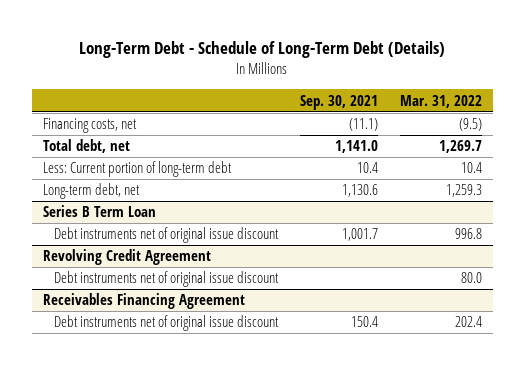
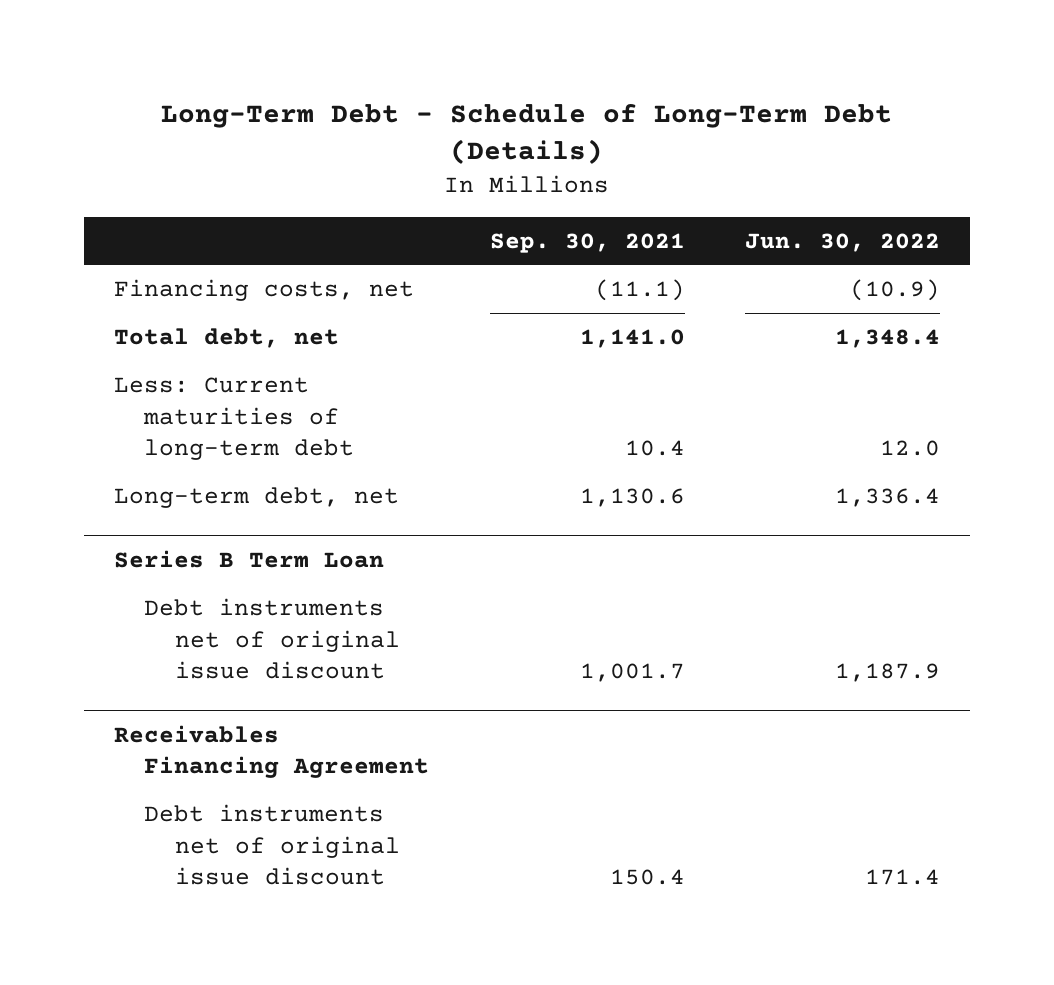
[400,94,483,108] Mar. 31, 2022 -> none
none -> [744,232,940,252] Jun. 30, 2022
[42,161,232,178] Less: Current portion of long-term debt -> [114,376,355,461] Less: Current maturities of long-term debt
[42,249,211,266] Revolving Credit Agreement -> none
[54,271,280,288] Debt instruments net of original issue discount -> none

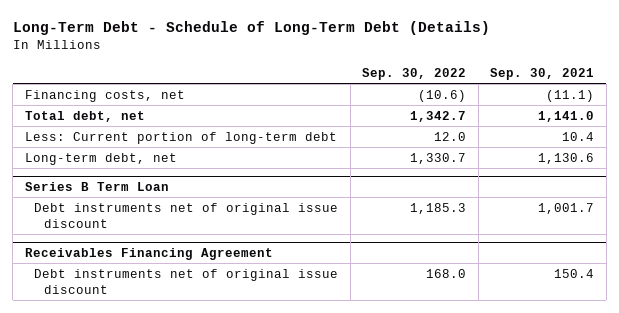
[744,232,940,252] Jun. 30, 2022 -> none
none -> [362,67,467,80] Sep. 30, 2022
[114,376,355,461] Less: Current maturities of long-term debt -> [24,131,337,144] Less: Current portion of long-term debt

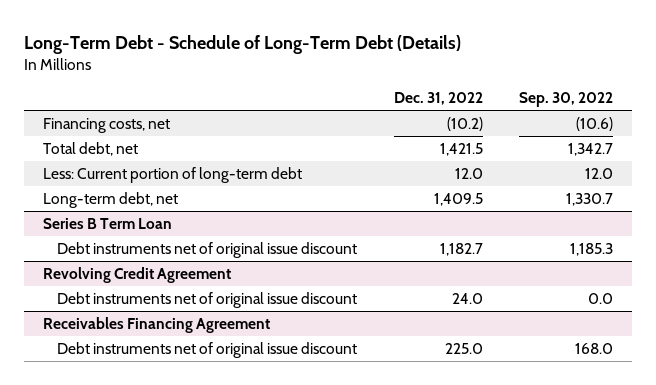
[490,67,595,80] Sep. 30, 2021 -> none
none -> [393,92,483,106] Dec. 31, 2022
none -> [42,266,231,283] Revolving Credit Agreement
none -> [56,291,357,308] Debt instruments net of original issue discount

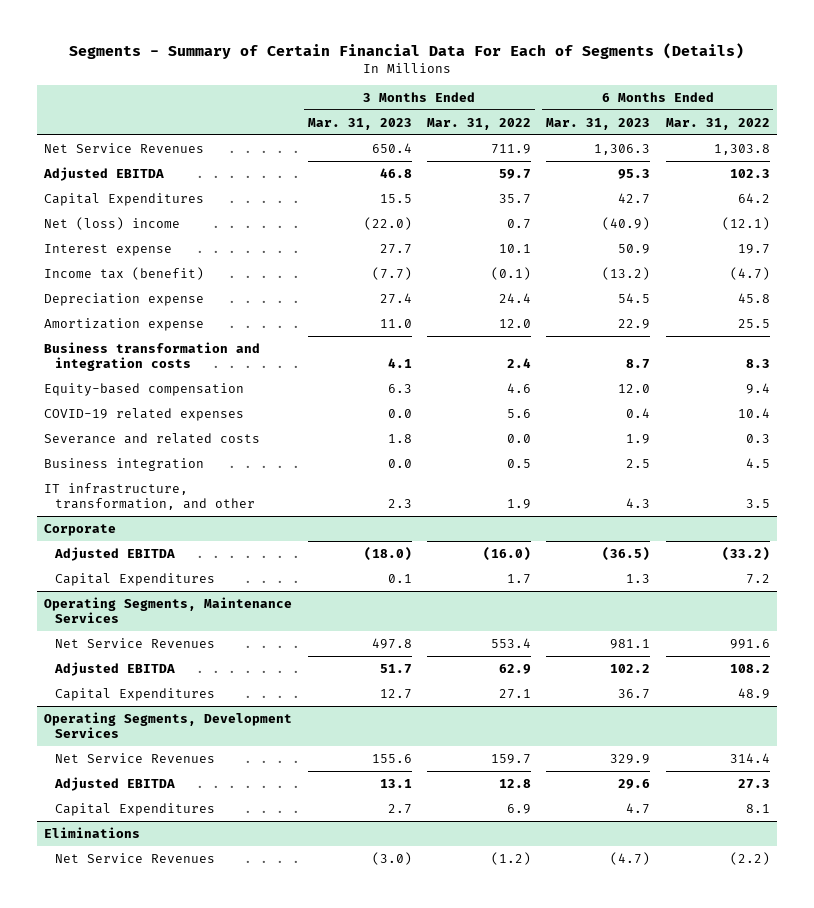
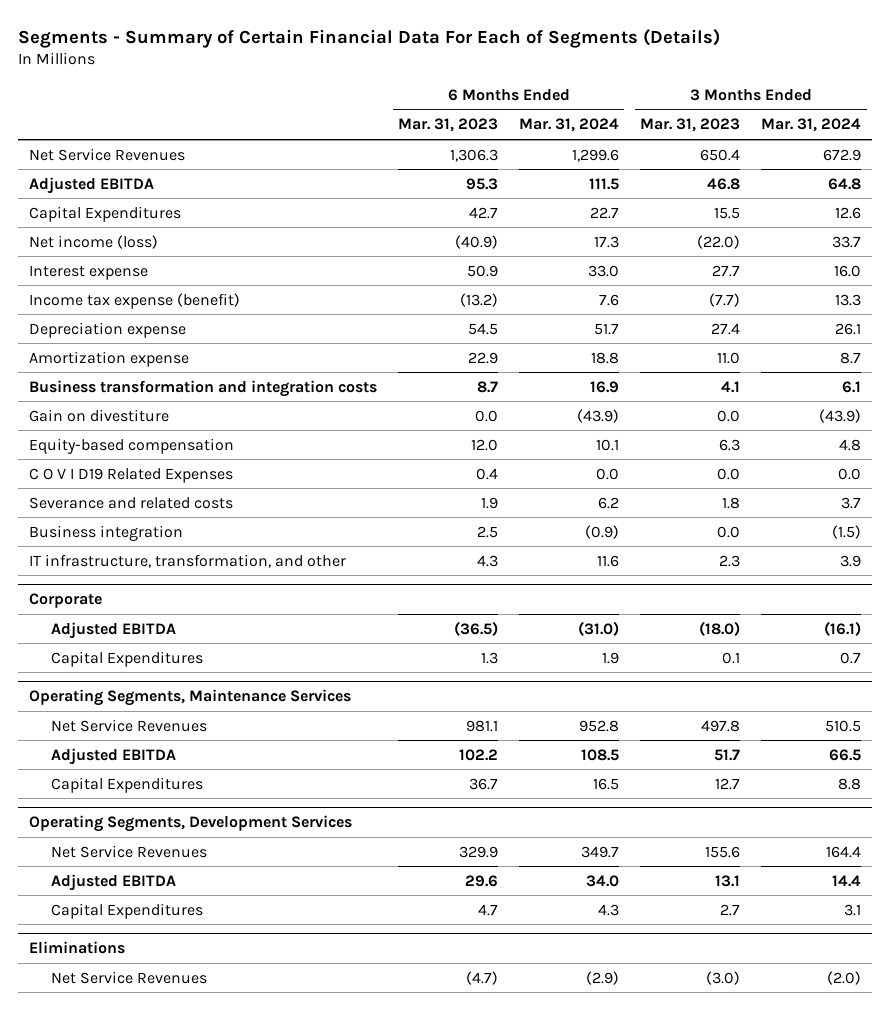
[426,117,531,130] Mar. 31, 2022 -> none
[665,117,770,130] Mar. 31, 2022 -> none
none -> [519,118,620,133] Mar. 31, 2024
none -> [761,118,862,133] Mar. 31, 2024
[44,216,181,230] Net (loss) income -> [28,234,158,249] Net income (loss)
[44,266,205,280] Income tax (benefit) -> [28,292,240,309] Income tax expense (benefit)
none -> [28,408,169,422] Gain on divestiture
[44,407,245,421] COVID-19 related expenses -> [28,467,233,483] C O V I D19 Related Expenses

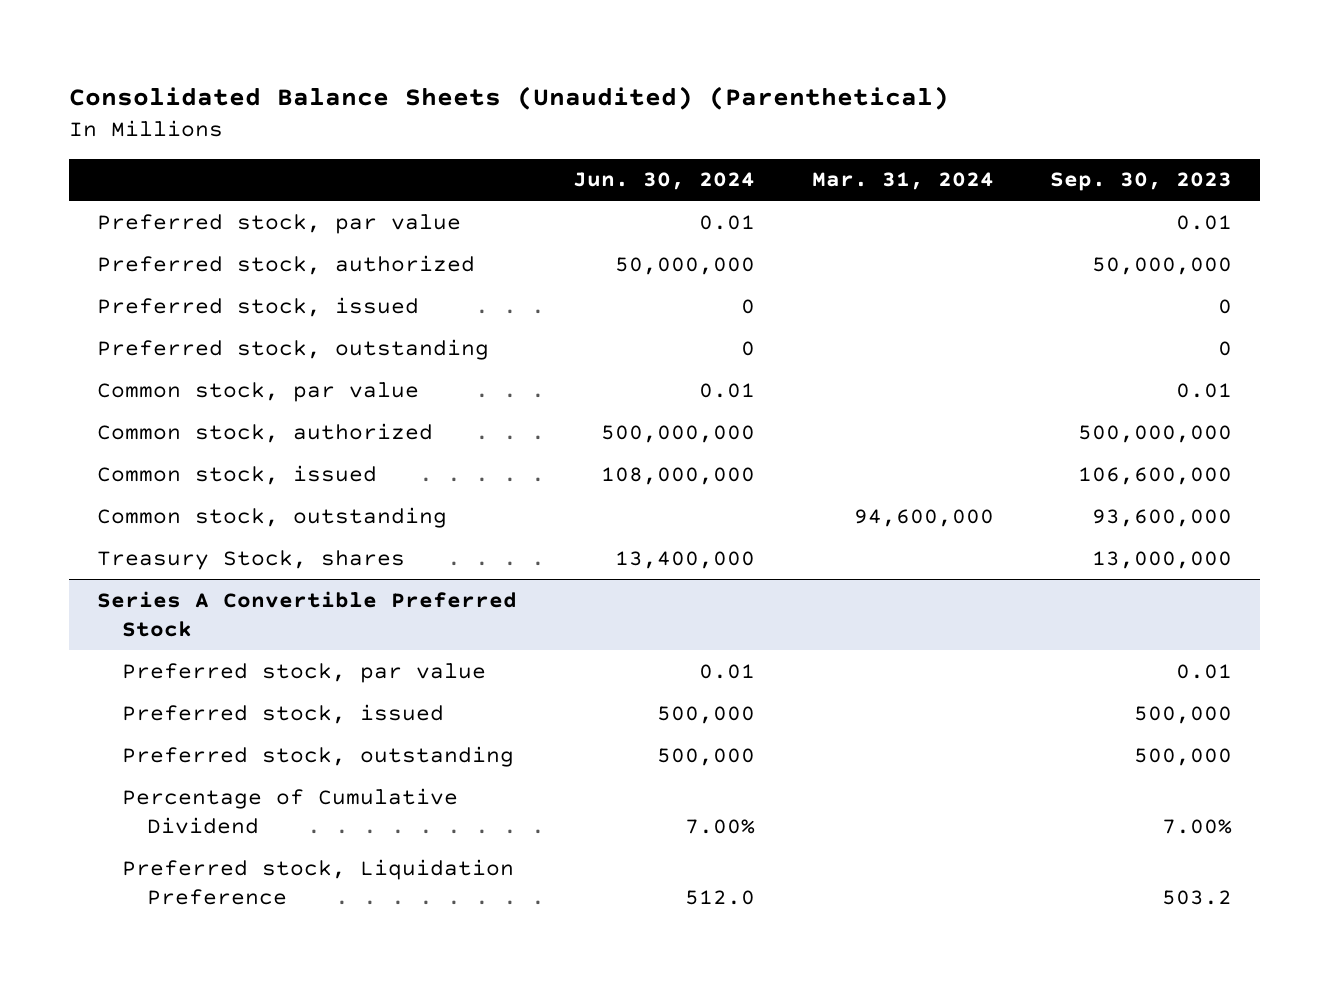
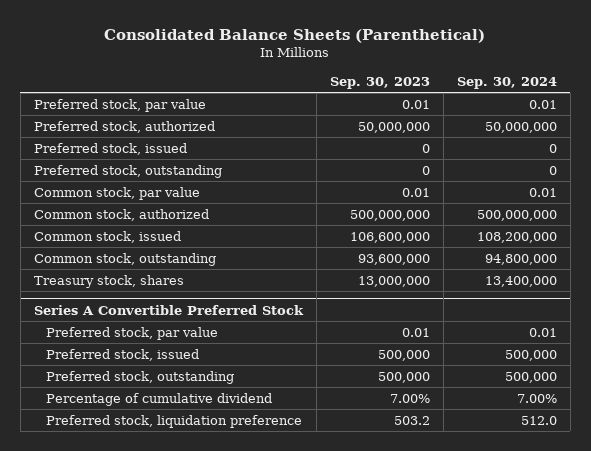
[69,85,950,110] Consolidated Balance Sheets (Unaudited) (Parenthetical) -> [104,29,486,44] Consolidated Balance Sheets (Parenthetical)
[573,172,756,191] Jun. 30, 2024 -> none
[811,172,994,191] Mar. 31, 2024 -> none
none -> [456,76,557,89] Sep. 30, 2024
[97,549,406,570] Treasury Stock, shares -> [33,274,184,288] Treasury stock, shares
[122,787,459,835] Percentage of Cumulative Dividend -> [45,392,272,406] Percentage of cumulative dividend
[122,858,515,906] Preferred stock, Liquidation Preference -> [45,414,302,428] Preferred stock, liquidation preference

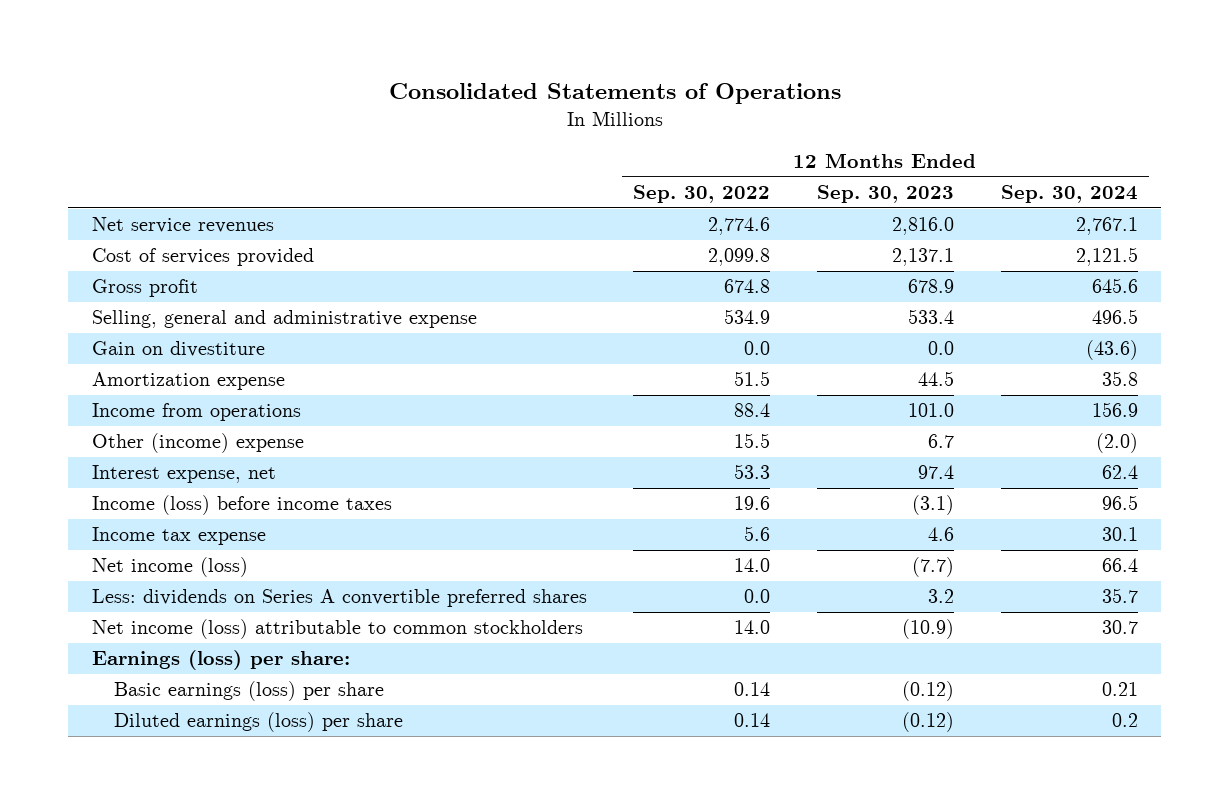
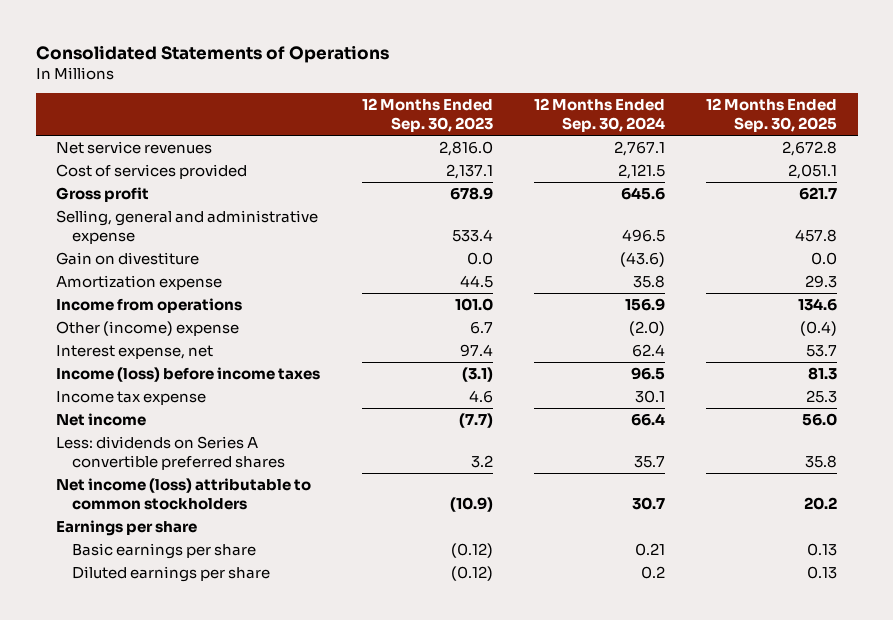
[633,185,771,204] Sep. 30, 2022 -> none
none -> [706,98,838,133] 12 Months Ended Sep. 30, 2025
[91,557,248,578] Net income (loss) -> [56,412,147,426] Net income
[91,650,350,671] Earnings (loss) per share: -> [56,519,198,536] Earnings per share
[114,681,385,702] Basic earnings (loss) per share -> [72,542,257,559] Basic earnings per share
[114,712,404,733] Diluted earnings (loss) per share -> [72,565,271,582] Diluted earnings per share

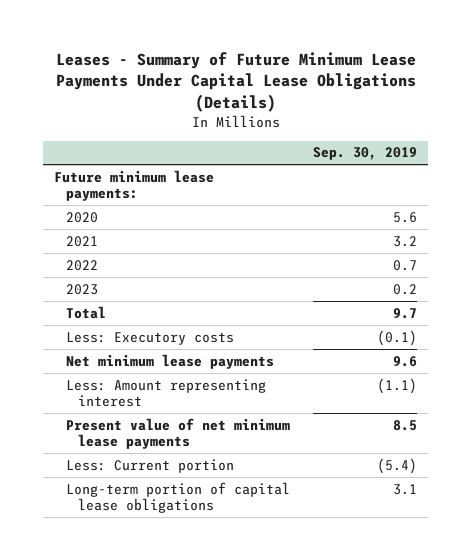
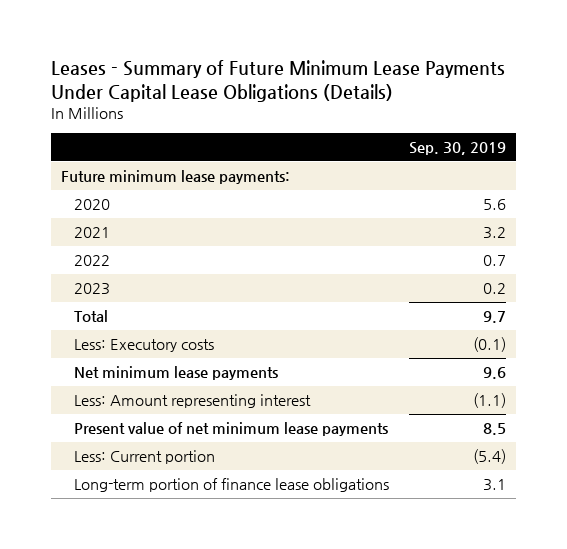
[66,481,291,514] Long-term portion of capital lease obligations -> [73,478,389,493] Long-term portion of finance lease obligations

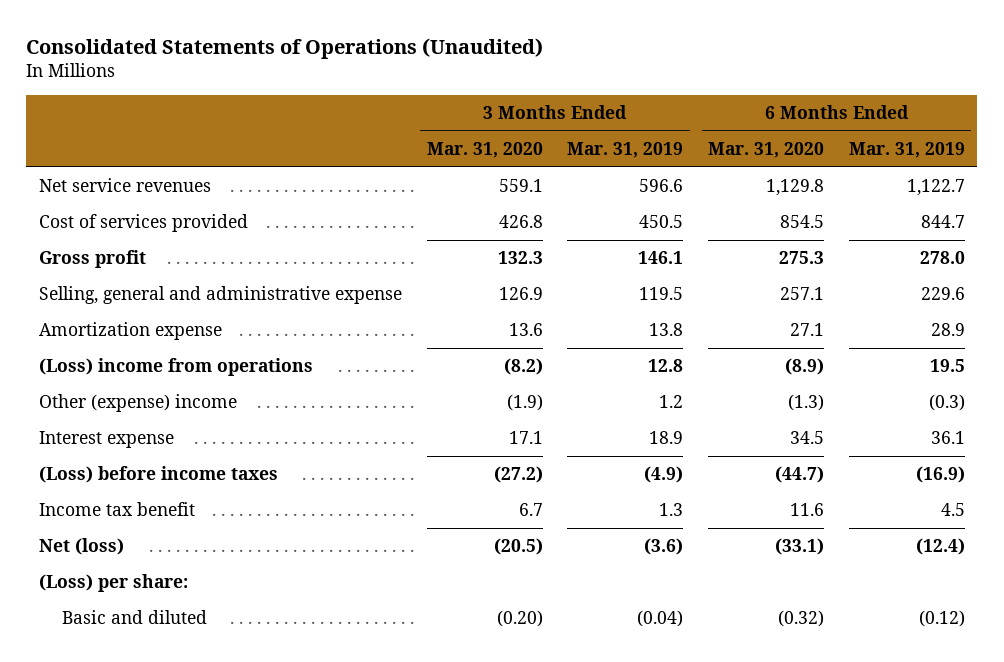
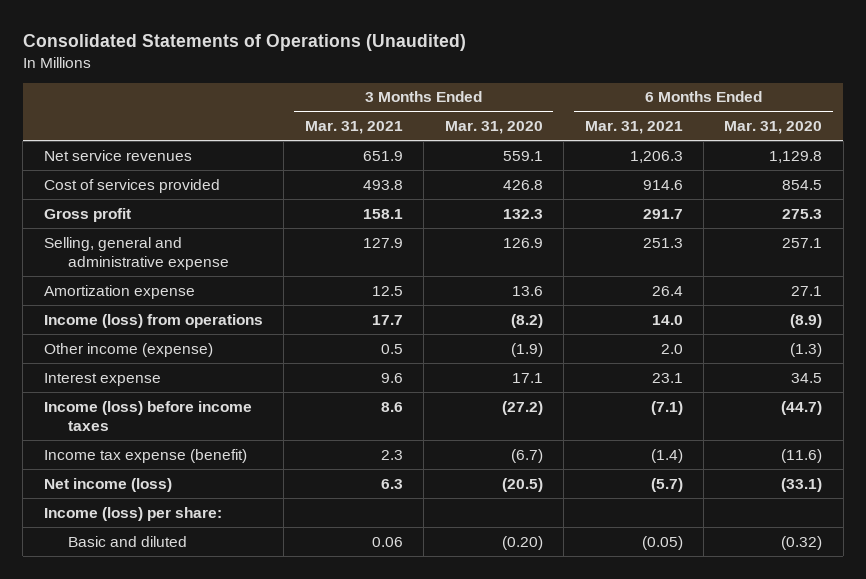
[567,142,684,159] Mar. 31, 2019 -> none
[849,142,966,159] Mar. 31, 2019 -> none
none -> [304,121,403,135] Mar. 31, 2021
none -> [584,121,683,135] Mar. 31, 2021
[38,358,313,377] (Loss) income from operations -> [43,313,263,328] Income (loss) from operations
[38,394,237,413] Other (expense) income -> [43,342,213,357] Other income (expense)
[38,466,278,484] (Loss) before income taxes -> [43,400,252,431] Income (loss) before income taxes
[38,502,195,517] Income tax benefit -> [43,448,247,463] Income tax expense (benefit)
[518,503,543,517] 6.7 -> [510,448,543,463] (6.7)
[790,503,825,517] 11.6 -> [781,448,823,463] (11.6)
[38,538,124,556] Net (loss) -> [43,477,172,492] Net income (loss)
[38,574,188,593] (Loss) per share: -> [43,506,222,521] Income (loss) per share:

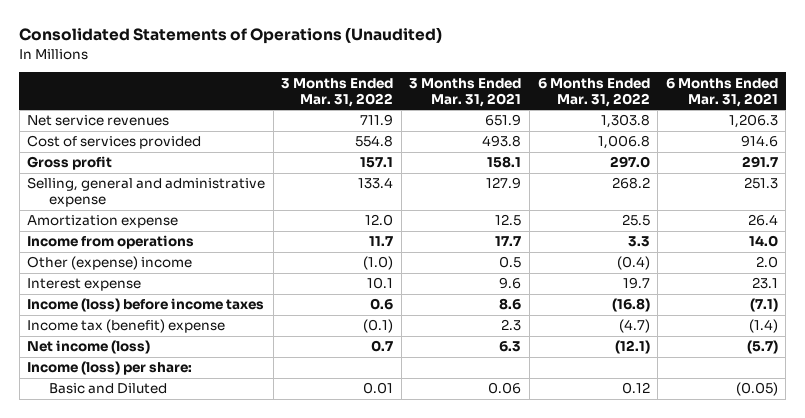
[444,121,543,135] Mar. 31, 2020 -> none
[724,121,823,135] Mar. 31, 2020 -> none
none -> [281,77,394,107] 3 Months Ended Mar. 31, 2022
none -> [537,77,650,107] 6 Months Ended Mar. 31, 2022
[43,313,263,328] Income (loss) from operations -> [27,235,195,250] Income from operations
[43,342,213,357] Other income (expense) -> [27,256,193,271] Other (expense) income
[43,448,247,463] Income tax expense (benefit) -> [27,319,226,334] Income tax (benefit) expense
[68,535,188,547] Basic and diluted -> [48,383,167,395] Basic and Diluted

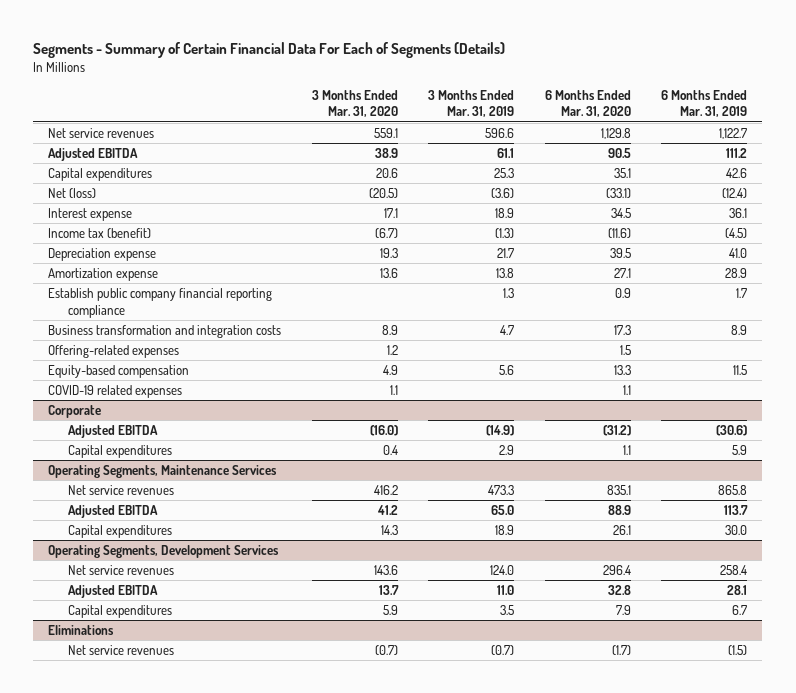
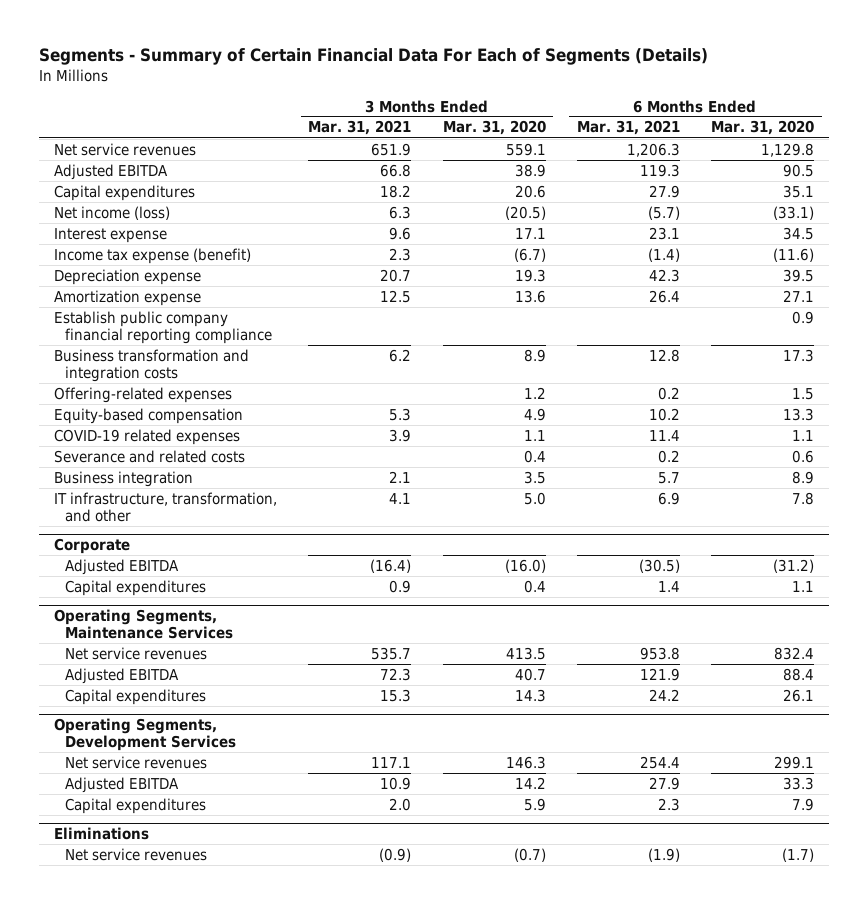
[428,89,515,118] 3 Months Ended Mar. 31, 2019 -> none
[661,89,748,118] 6 Months Ended Mar. 31, 2019 -> none
none -> [308,120,412,136] Mar. 31, 2021
none -> [576,120,680,136] Mar. 31, 2021
[48,188,97,199] Net (loss) -> [54,205,171,220] Net income (loss)
[48,228,152,239] Income tax (benefit) -> [54,247,252,264] Income tax expense (benefit)
none -> [54,449,246,463] Severance and related costs
none -> [54,470,194,487] Business integration
none -> [54,491,278,522] IT infrastructure, transformation, and other
[373,485,398,496] 416.2 -> [505,646,546,660] 413.5
[606,485,631,496] 835.1 -> [773,646,814,660] 832.4
[376,505,398,516] 41.2 -> [514,667,546,681] 40.7
[607,505,631,516] 88.9 -> [782,667,814,681] 88.4
[373,565,398,576] 143.6 -> [505,755,546,769] 146.3
[602,565,631,576] 296.4 -> [773,755,814,769] 299.1
[378,585,399,596] 13.7 -> [514,776,546,789] 14.2
[607,585,631,596] 32.8 -> [782,776,814,790] 33.3

